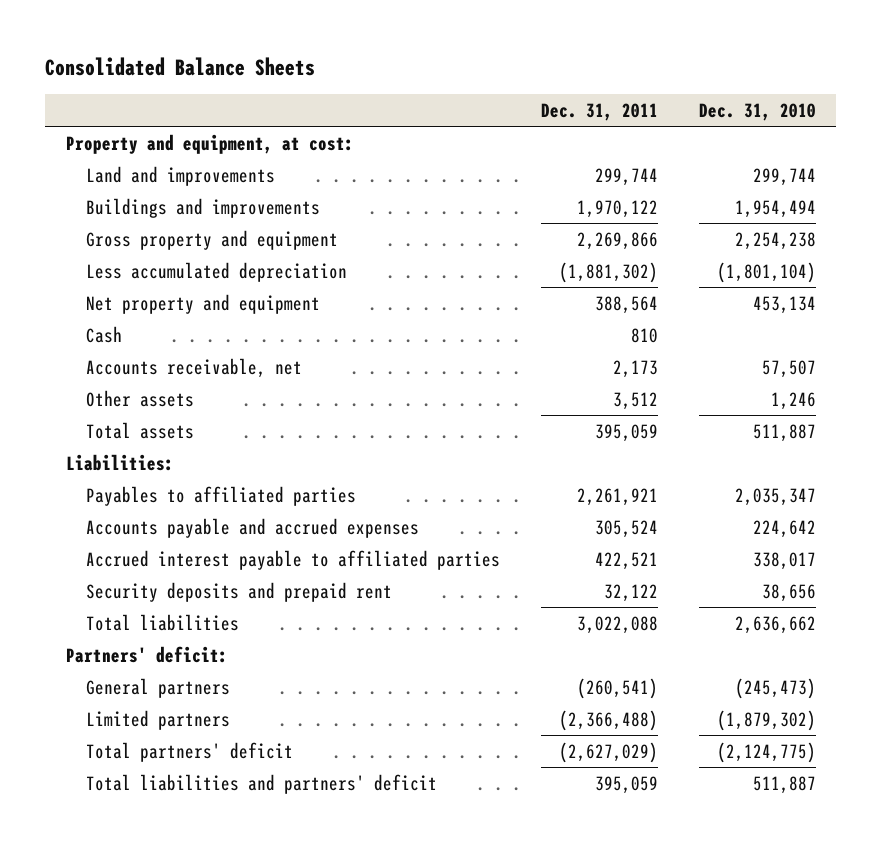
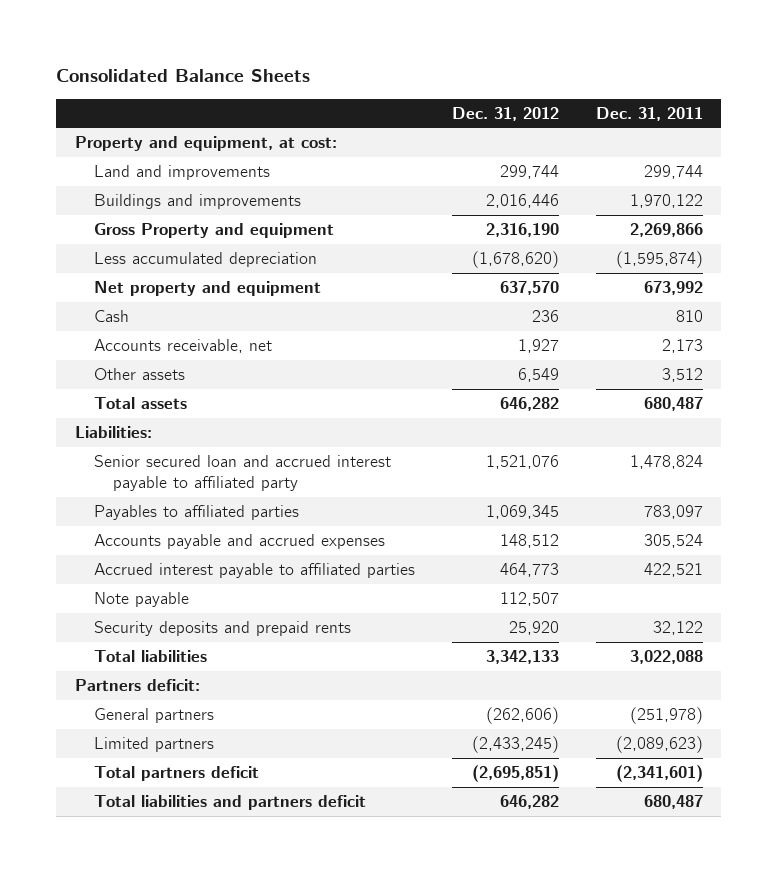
[698,102,816,121] Dec. 31, 2010 -> none
none -> [451,106,559,121] Dec. 31, 2012
[86,229,339,250] Gross property and equipment -> [93,223,334,239] Gross Property and equipment
[559,261,659,283] (1,881,302) -> [615,251,703,269] (1,595,874)
[595,295,659,314] 388,564 -> [643,281,703,296] 673,992
[595,423,659,442] 395,059 -> [643,397,703,412] 680,487
none -> [93,455,391,492] Senior secured loan and accrued interest payable to affiliated party
[577,487,659,506] 2,261,921 -> [643,505,703,520] 783,097
none -> [93,592,189,608] Note payable
[86,581,393,602] Security deposits and prepaid rent -> [93,621,351,637] Security deposits and prepaid rents
[65,645,228,663] Partners' deficit: -> [74,679,200,692] Partners deficit:
[577,677,659,699] (260,541) -> [629,707,703,725] (251,978)
[559,709,659,731] (2,366,488) -> [615,736,703,754] (2,089,623)
[86,741,294,762] Total partners' deficit -> [93,766,259,782] Total partners deficit
[559,741,659,763] (2,627,029) -> [615,765,703,783] (2,341,601)
[86,773,438,794] Total liabilities and partners' deficit -> [93,795,366,811] Total liabilities and partners deficit
[595,775,659,794] 395,059 -> [643,795,703,810] 680,487

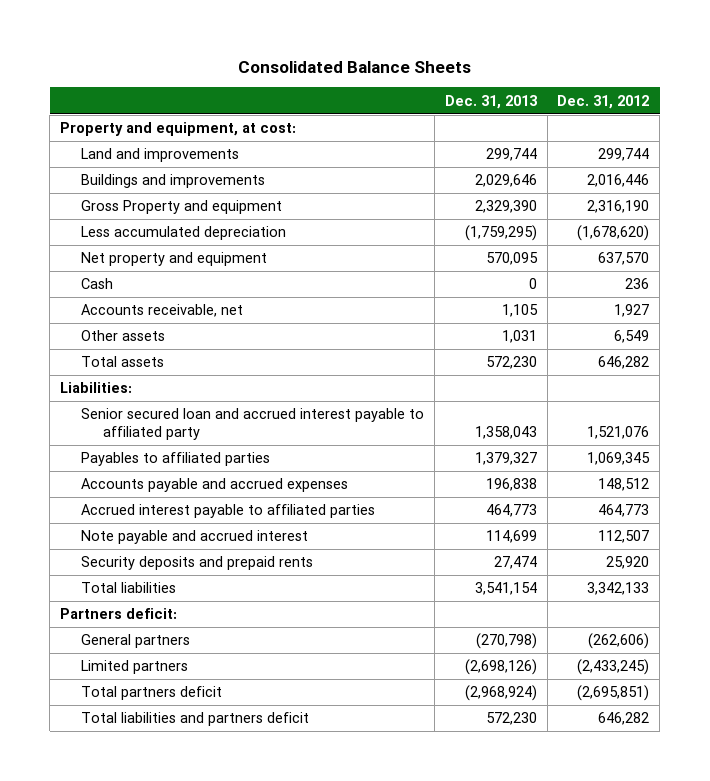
[595,106,703,121] Dec. 31, 2011 -> none
none -> [444,94,537,109] Dec. 31, 2013
[93,592,189,608] Note payable -> [81,530,309,545] Note payable and accrued interest

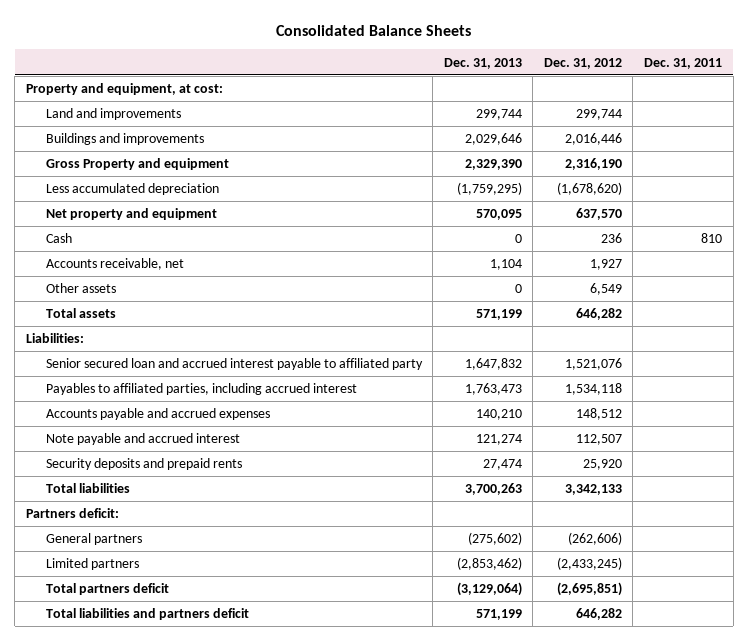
none -> [644,57,723,69] Dec. 31, 2011
[501,304,538,318] 1,105 -> [489,259,522,271] 1,104
[501,330,537,344] 1,031 -> [514,284,522,294] 0
[485,356,537,370] 572,230 -> [475,309,522,321] 571,199
[81,504,376,519] Accrued interest payable to affiliated parties -> none
[474,426,537,440] 1,358,043 -> [464,358,522,371] 1,647,832
[81,452,271,467] Payables to affiliated parties -> [45,383,357,396] Payables to affiliated parties, including accrued interest
[474,452,537,466] 1,379,327 -> [464,383,522,396] 1,763,473
[587,452,651,466] 1,069,345 -> [564,383,622,396] 1,534,118
[485,478,537,492] 196,838 -> [475,409,522,421] 140,210
[485,530,537,544] 114,699 -> [475,434,522,446] 121,274
[474,582,537,596] 3,541,154 -> [464,483,522,496] 3,700,263
[475,633,537,650] (270,798) -> [467,532,522,546] (275,602)
[464,659,537,676] (2,698,126) -> [456,557,522,571] (2,853,462)
[464,685,537,702] (2,968,924) -> [456,582,522,597] (3,129,064)
[485,712,537,726] 572,230 -> [475,609,522,621] 571,199

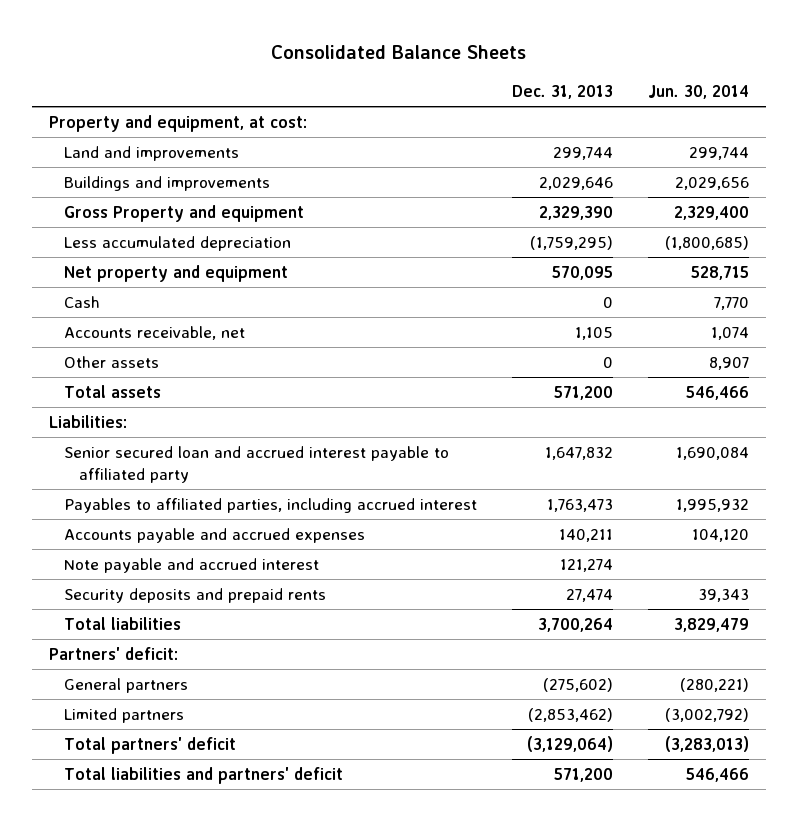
[543,57,622,69] Dec. 31, 2012 -> none
[644,57,723,69] Dec. 31, 2011 -> none
none -> [647,84,749,99] Jun. 30, 2014
[489,259,522,271] 1,104 -> [575,327,614,341] 1,105
[475,309,522,321] 571,199 -> [554,386,614,401] 571,200
[475,409,522,421] 140,210 -> [559,529,614,543] 140,211
[464,483,522,496] 3,700,263 -> [538,618,614,633] 3,700,264
[26,508,120,519] Partners deficit: -> [49,647,179,661] Partners' deficit:
[45,583,169,596] Total partners deficit -> [64,737,237,755] Total partners' deficit
[45,608,249,621] Total liabilities and partners deficit -> [64,767,344,785] Total liabilities and partners' deficit
[475,609,522,621] 571,199 -> [554,768,614,783] 571,200

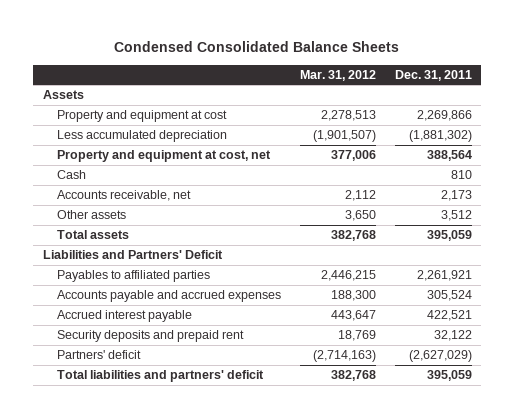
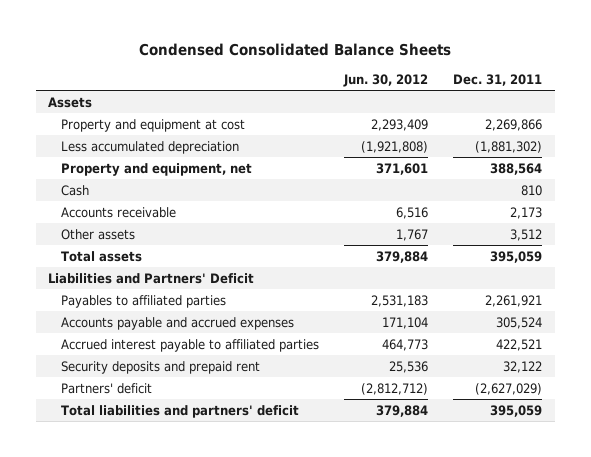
[299,69,376,81] Mar. 31, 2012 -> none
none -> [343,73,429,87] Jun. 30, 2012
[56,150,271,163] Property and equipment at cost, net -> [60,162,252,176] Property and equipment, net
[56,190,191,202] Accounts receivable, net -> [60,206,176,218] Accounts receivable
[56,310,192,323] Accrued interest payable -> [60,338,319,352] Accrued interest payable to affiliated parties

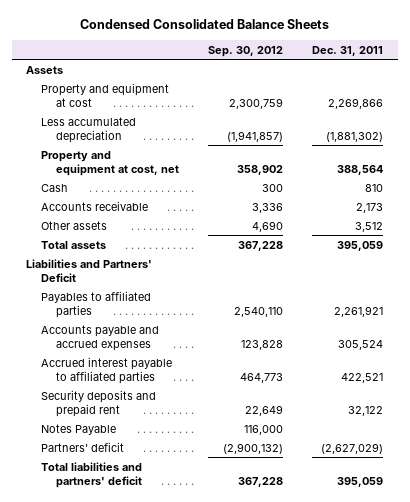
[343,73,429,87] Jun. 30, 2012 -> none
none -> [208,45,284,57] Sep. 30, 2012
[60,162,252,176] Property and equipment, net -> [41,150,180,176] Property and equipment at cost, net
none -> [41,423,117,435] Notes Payable

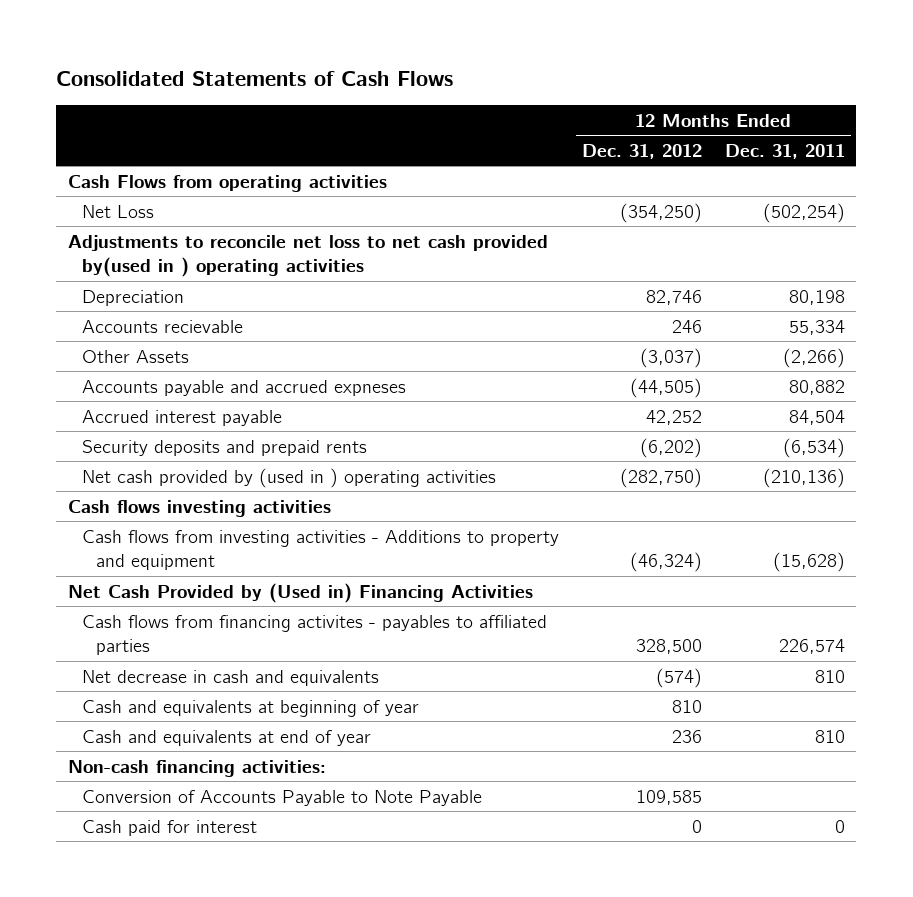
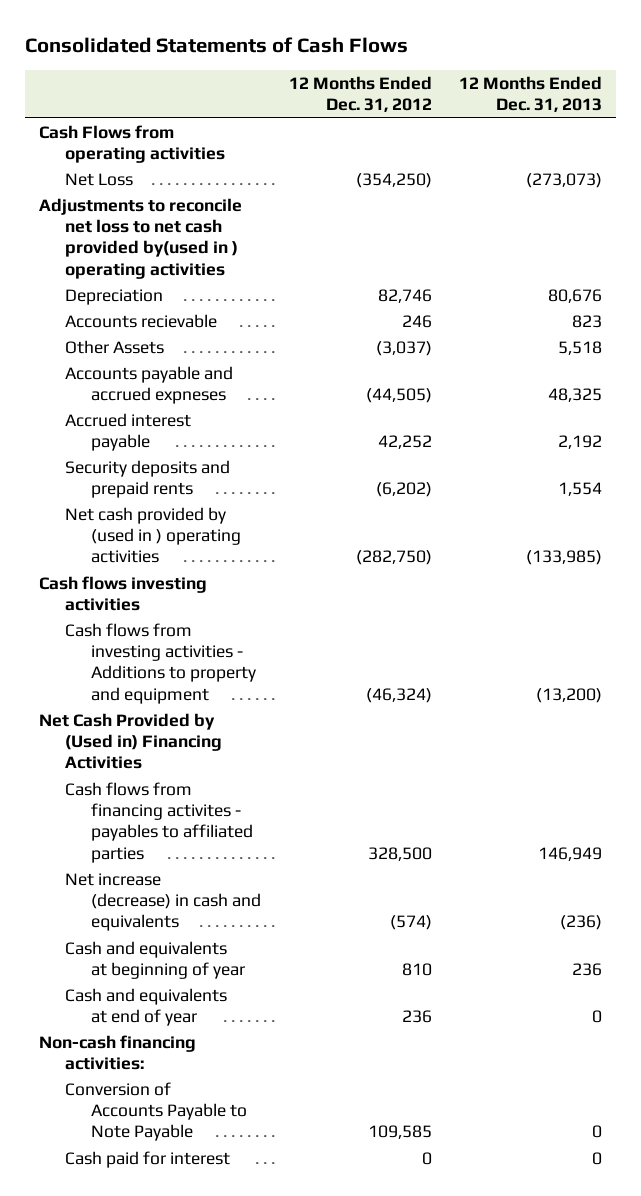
[724,143,845,159] Dec. 31, 2011 -> none
none -> [459,75,603,113] 12 Months Ended Dec. 31, 2013
[81,669,379,686] Net decrease in cash and equivalents -> [65,872,262,932] Net increase (decrease) in cash and equivalents

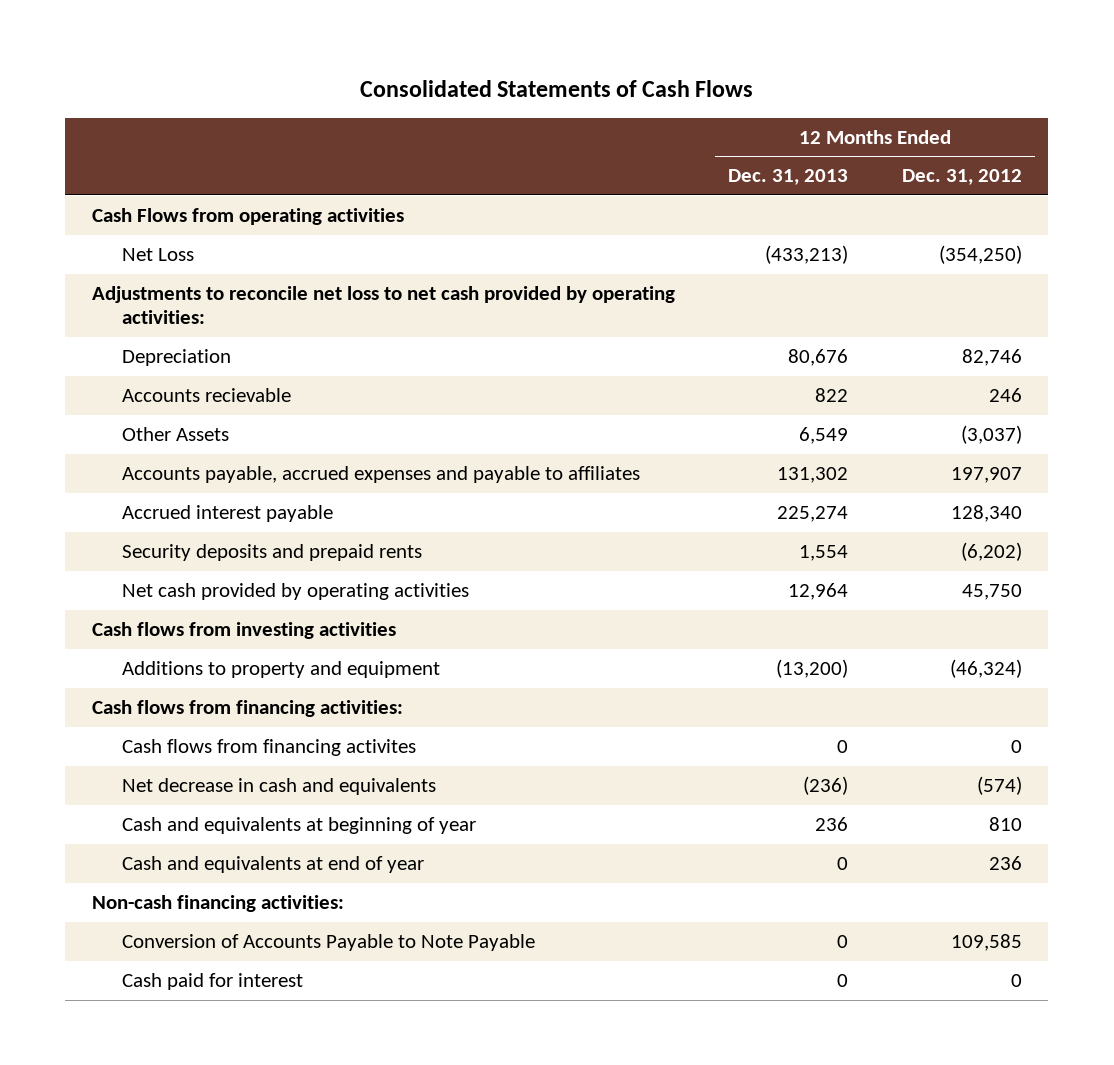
[526,172,603,188] (273,073) -> [765,244,849,264] (433,213)
[38,197,242,279] Adjustments to reconcile net loss to net cash provided by(used in ) operating activities -> [91,285,675,325] Adjustments to reconcile net loss to net cash provided by operating activities:
[572,314,603,328] 823 -> [815,387,849,402] 822
[558,340,603,355] 5,518 -> [799,426,849,444] 6,549
[65,365,234,405] Accounts payable and accrued expneses -> [121,465,640,483] Accounts payable, accrued expenses and payable to affiliates
[365,388,432,404] (44,505) -> [950,466,1022,483] 197,907
[548,388,603,403] 48,325 -> [777,466,849,483] 131,302
[377,435,432,450] 42,252 -> [950,504,1022,522] 128,340
[558,435,603,450] 2,192 -> [777,505,849,522] 225,274
[65,506,242,564] Net cash provided by (used in ) operating activities -> [121,582,469,600] Net cash provided by operating activities
[355,550,432,566] (282,750) -> [961,583,1022,600] 45,750
[526,550,603,566] (133,985) -> [788,582,849,600] 12,964
[38,575,207,612] Cash flows investing activities -> [91,621,396,639] Cash flows from investing activities
[65,622,257,704] Cash flows from investing activities - Additions to property and equipment -> [121,660,440,678] Additions to property and equipment
[38,712,223,770] Net Cash Provided by (Used in) Financing Activities -> [91,699,403,717] Cash flows from financing activities:
[65,781,254,863] Cash flows from financing activites - payables to affiliated parties -> [121,738,416,756] Cash flows from financing activites
[367,846,432,861] 328,500 -> [1010,739,1022,753] 0
[538,846,603,861] 146,949 -> [837,739,849,753] 0
[65,872,262,932] Net increase (decrease) in cash and equivalents -> [121,777,436,795] Net decrease in cash and equivalents

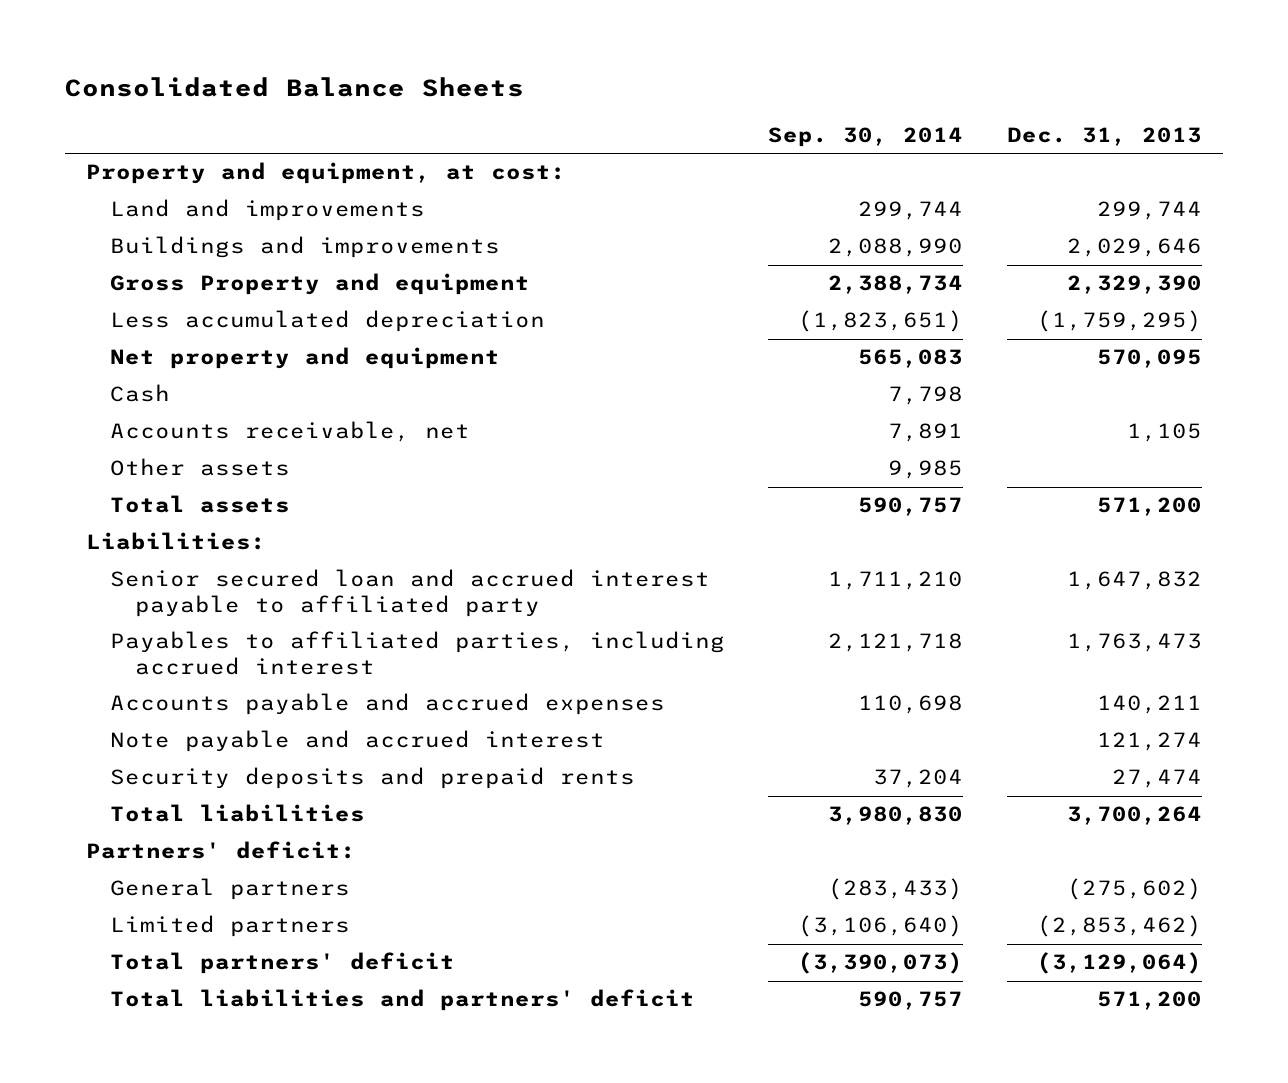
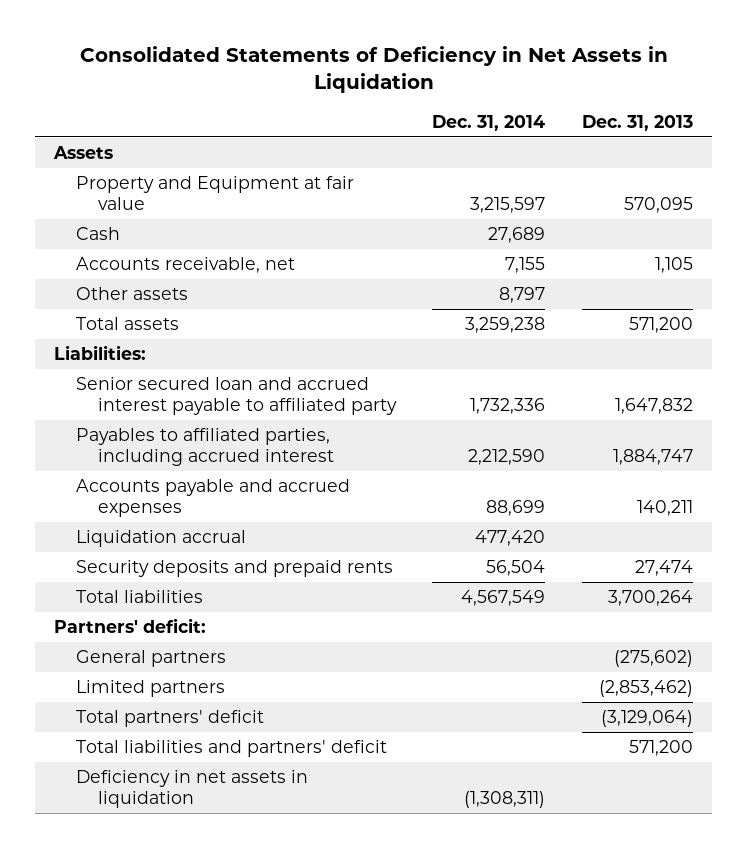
[64,77,524,98] Consolidated Balance Sheets -> [79,46,668,94] Consolidated Statements of Deficiency in Net Assets in Liquidation
[768,127,964,148] Sep. 30, 2014 -> none
none -> [432,114,546,131] Dec. 31, 2014
[86,162,567,185] Property and equipment, at cost: -> none
[110,199,426,222] Land and improvements -> none
[110,236,501,259] Buildings and improvements -> none
[110,273,531,296] Gross Property and equipment -> none
[110,310,546,333] Less accumulated depreciation -> none
none -> [52,146,113,160] Assets
[110,347,501,370] Net property and equipment -> [75,176,354,210] Property and Equipment at fair value
[1066,633,1202,653] 1,763,473 -> [613,448,694,465] 1,884,747
[110,730,606,753] Note payable and accrued interest -> none
none -> [75,530,246,548] Liquidation accrual
none -> [75,770,308,808] Deficiency in net assets in liquidation

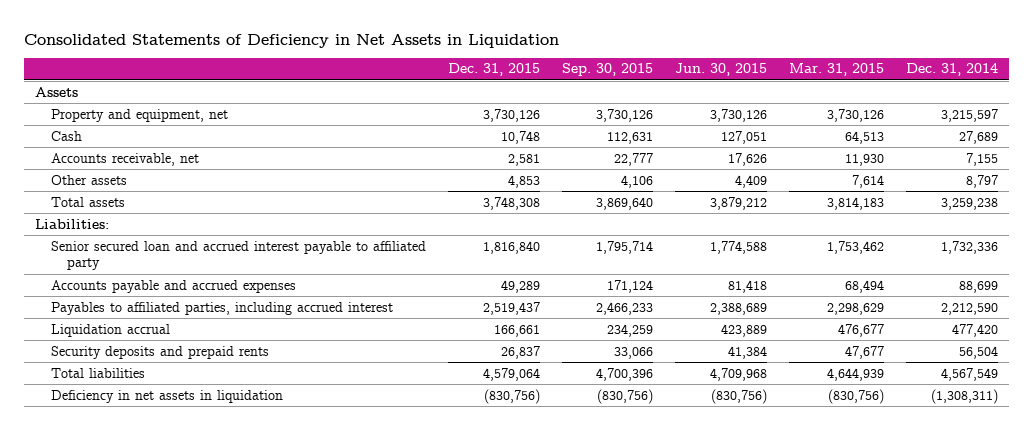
[582,114,694,131] Dec. 31, 2013 -> none
none -> [448,63,541,77] Dec. 31, 2015
none -> [562,63,654,77] Sep. 30, 2015
none -> [675,63,768,77] Jun. 30, 2015
none -> [789,63,885,77] Mar. 31, 2015
[75,176,354,210] Property and Equipment at fair value -> [51,108,229,122] Property and equipment, net
[75,428,334,466] Payables to affiliated parties, including accrued interest -> [51,301,394,315] Payables to affiliated parties, including accrued interest
[53,618,206,634] Partners' deficit: -> none
[75,650,226,668] General partners -> none
[75,680,225,698] Limited partners -> none
[75,710,264,728] Total partners' deficit -> none
[75,740,387,758] Total liabilities and partners' deficit -> none

